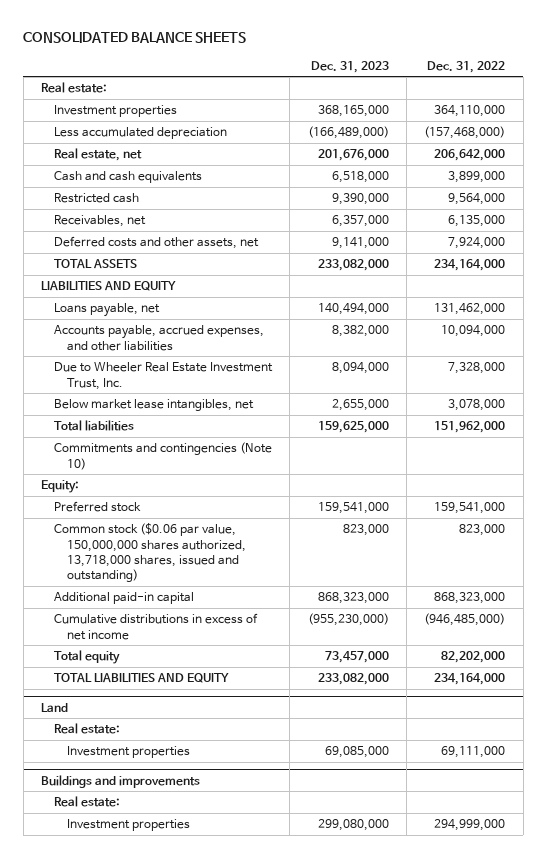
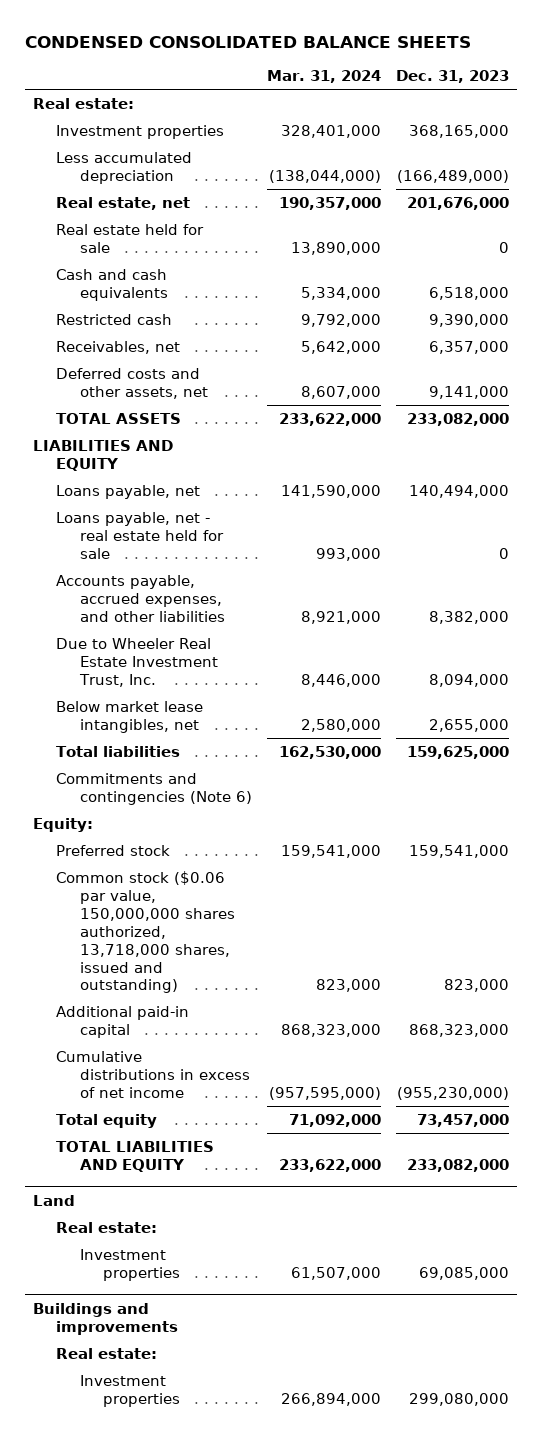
[23,32,247,44] CONSOLIDATED BALANCE SHEETS -> [25,36,472,49] CONDENSED CONSOLIDATED BALANCE SHEETS
[427,60,506,73] Dec. 31, 2022 -> none
none -> [266,70,381,84] Mar. 31, 2024
none -> [56,223,205,253] Real estate held for sale
none -> [56,511,224,559] Loans payable, net - real estate held for sale
[54,442,273,470] Commitments and contingencies (Note 10) -> [56,772,252,805] Commitments and contingencies (Note 6)

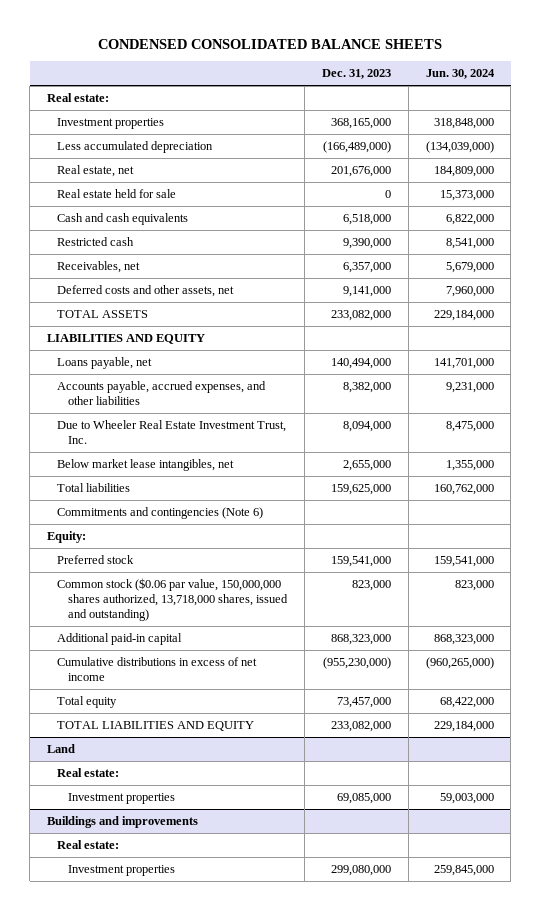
[266,70,381,84] Mar. 31, 2024 -> none
none -> [425,69,495,80] Jun. 30, 2024
[56,511,224,559] Loans payable, net - real estate held for sale -> none

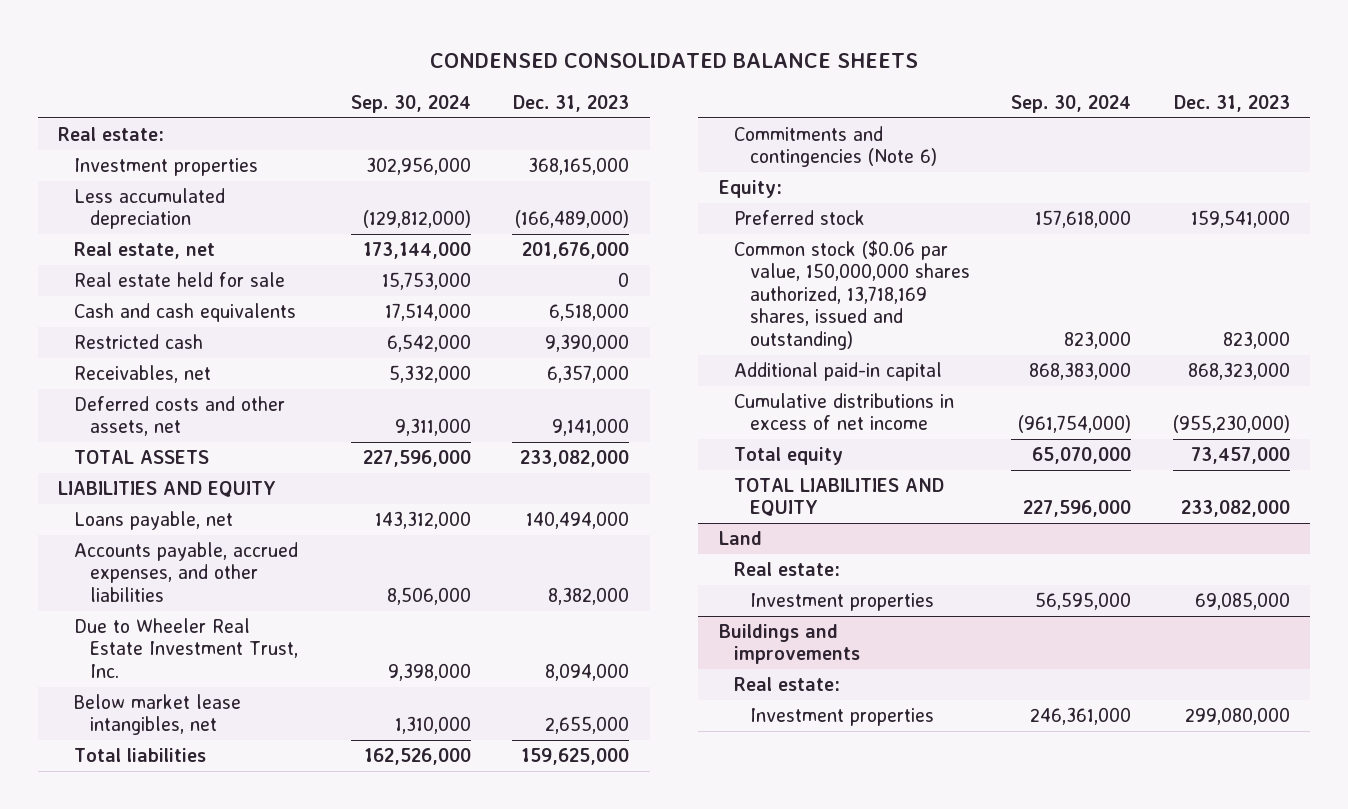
[425,69,495,80] Jun. 30, 2024 -> none
none -> [351,94,472,113] Sep. 30, 2024
[57,578,289,621] Common stock ($0.06 par value, 150,000,000 shares authorized, 13,718,000 shares, issued and outstanding) -> [734,239,971,350] Common stock ($0.06 par value, 150,000,000 shares authorized, 13,718,169 shares, issued and outstanding)

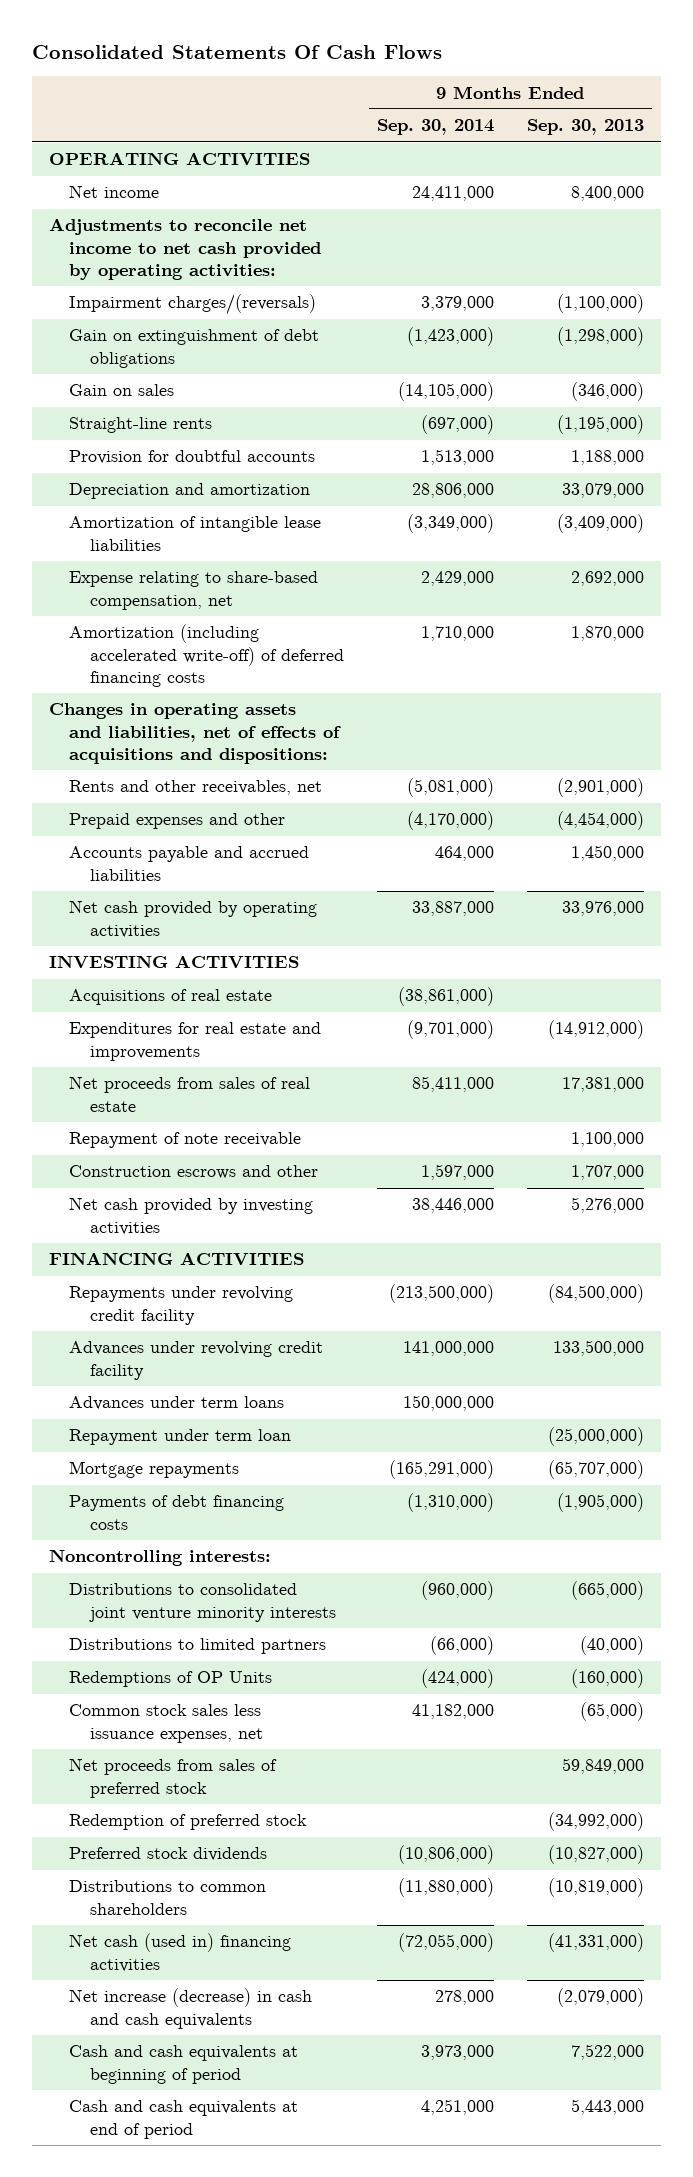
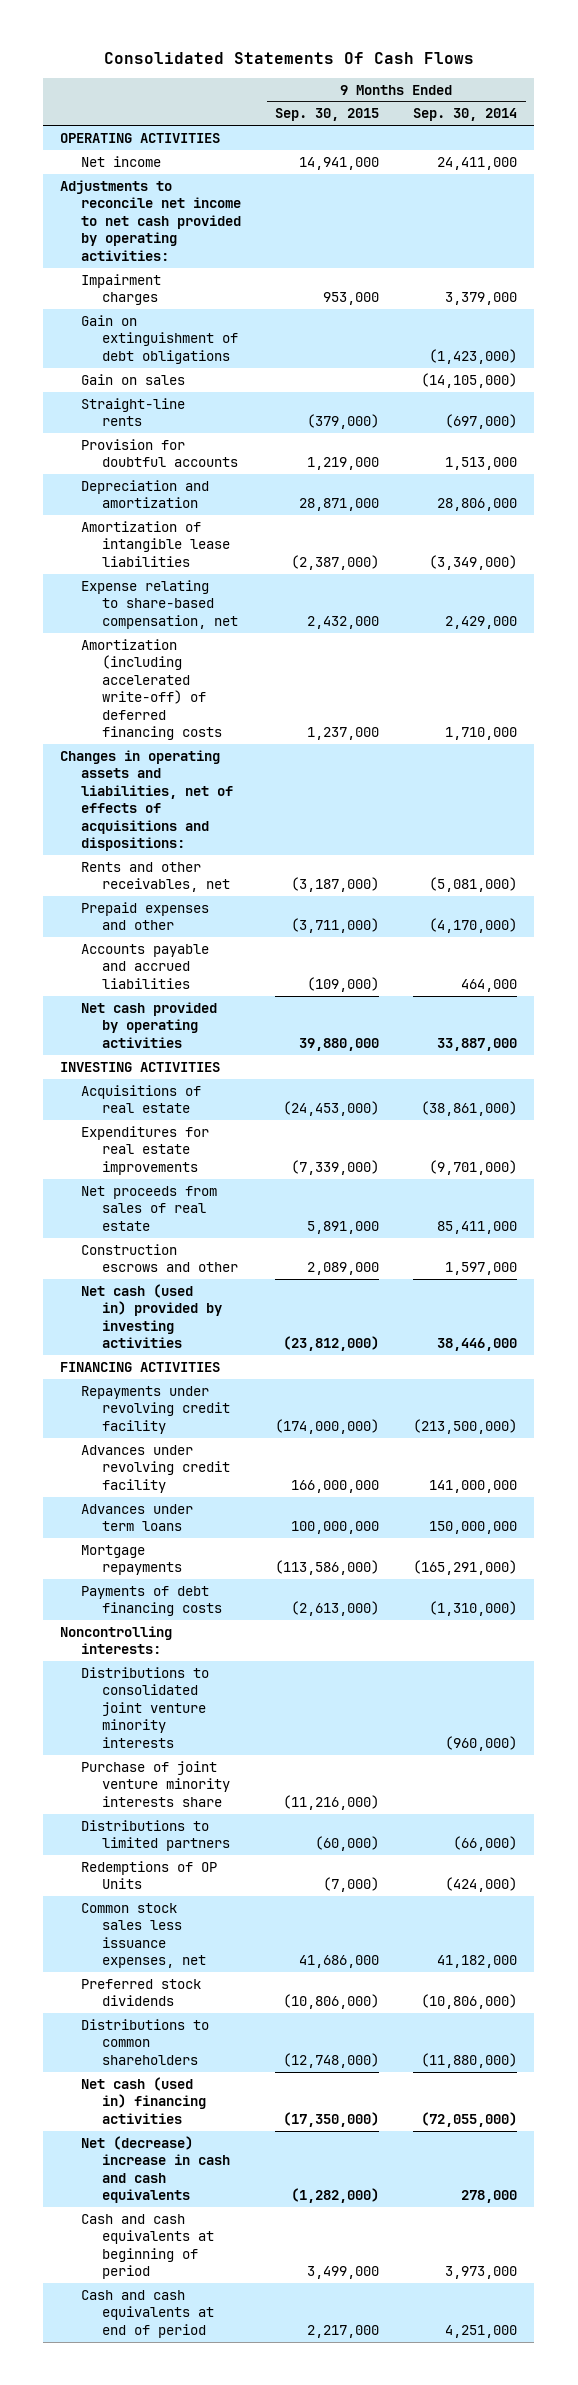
[526,119,644,136] Sep. 30, 2013 -> none
none -> [275,108,380,122] Sep. 30, 2015
[69,294,317,316] Impairment charges/(reversals) -> [81,273,162,306] Impairment charges
[69,1022,322,1061] Expenditures for real estate and improvements -> [81,1125,210,1175] Expenditures for real estate improvements
[69,1132,302,1149] Repayment of note receivable -> none
[69,1197,314,1235] Net cash provided by investing activities -> [81,1283,222,1349] Net cash (used in) provided by investing activities
[69,1429,292,1446] Repayment under term loan -> none
none -> [81,1760,230,1807] Purchase of joint venture minority interests share
[69,1758,278,1798] Net proceeds from sales of preferred stock -> none
[69,1814,308,1831] Redemption of preferred stock -> none
[69,1988,313,2029] Net increase (decrease) in cash and cash equivalents -> [81,2135,230,2204] Net (decrease) increase in cash and cash equivalents

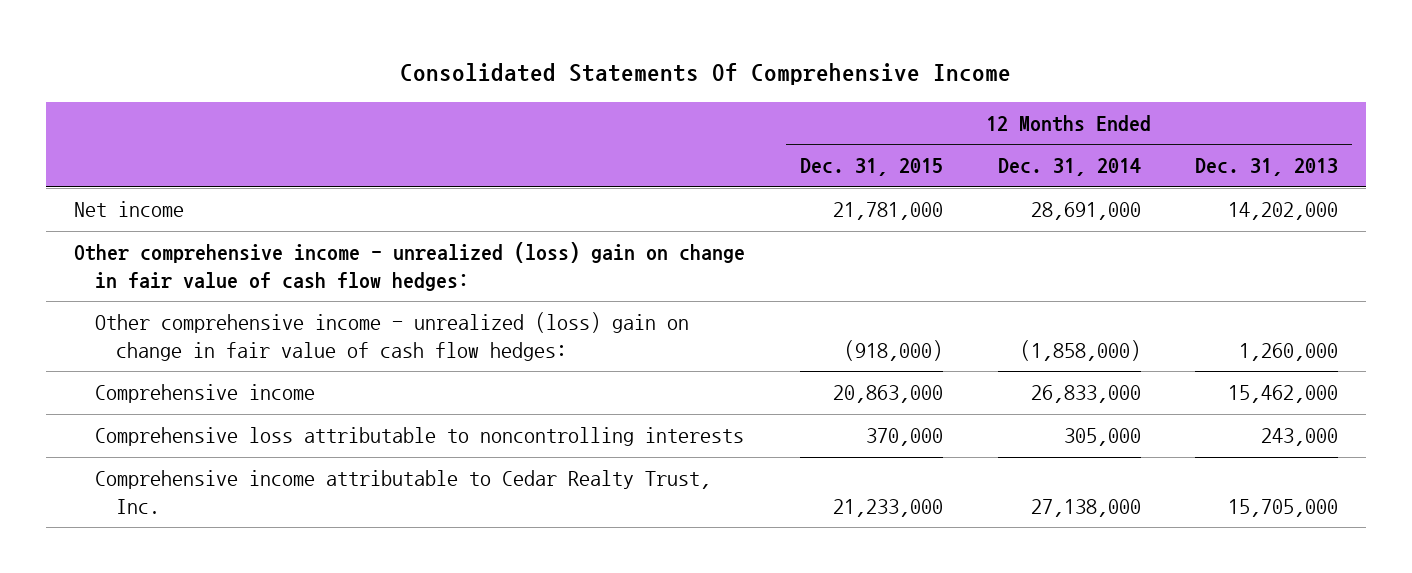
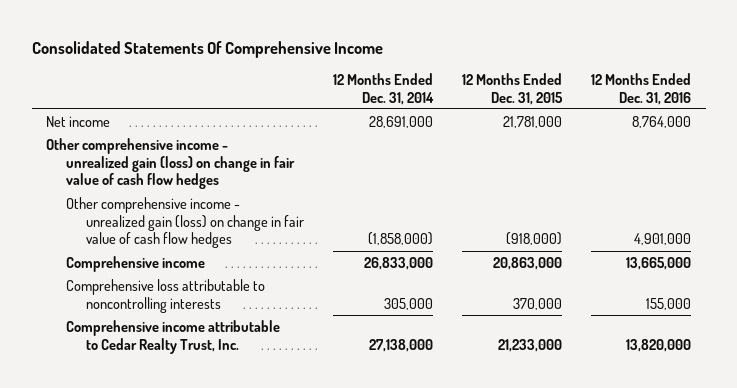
[1195,158,1339,177] Dec. 31, 2013 -> none
none -> [591,72,692,105] 12 Months Ended Dec. 31, 2016
[73,242,745,291] Other comprehensive income - unrealized (loss) gain on change in fair value of cash flow hedges: -> [46,137,295,190] Other comprehensive income - unrealized gain (loss) on change in fair value of cash flow hedges
[94,312,689,361] Other comprehensive income - unrealized (loss) gain on change in fair value of cash flow hedges: -> [65,196,304,249] Other comprehensive income - unrealized gain (loss) on change in fair value of cash flow hedges

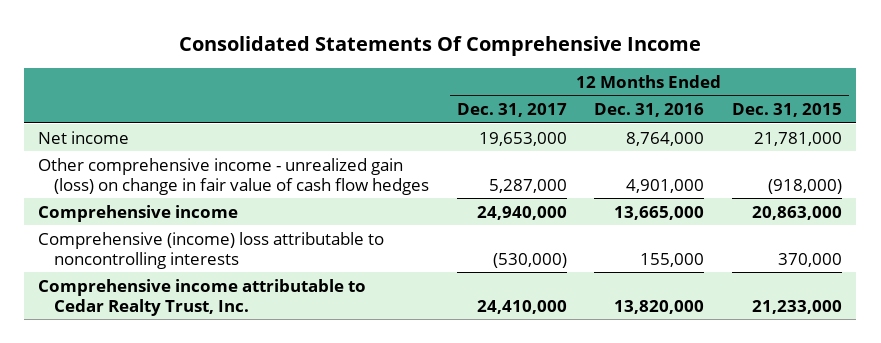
[332,72,434,105] 12 Months Ended Dec. 31, 2014 -> none
none -> [456,103,567,118] Dec. 31, 2017
[46,137,295,190] Other comprehensive income - unrealized gain (loss) on change in fair value of cash flow hedges -> none
[65,278,265,313] Comprehensive loss attributable to noncontrolling interests -> [38,231,385,269] Comprehensive (income) loss attributable to noncontrolling interests

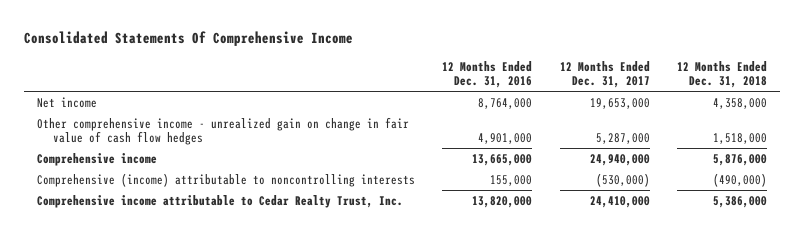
[732,103,843,118] Dec. 31, 2015 -> none
none -> [676,60,767,89] 12 Months Ended Dec. 31, 2018
[38,157,429,195] Other comprehensive income - unrealized gain (loss) on change in fair value of cash flow hedges -> [37,116,410,146] Other comprehensive income - unrealized gain on change in fair value of cash flow hedges
[38,231,385,269] Comprehensive (income) loss attributable to noncontrolling interests -> [37,172,416,187] Comprehensive (income) attributable to noncontrolling interests

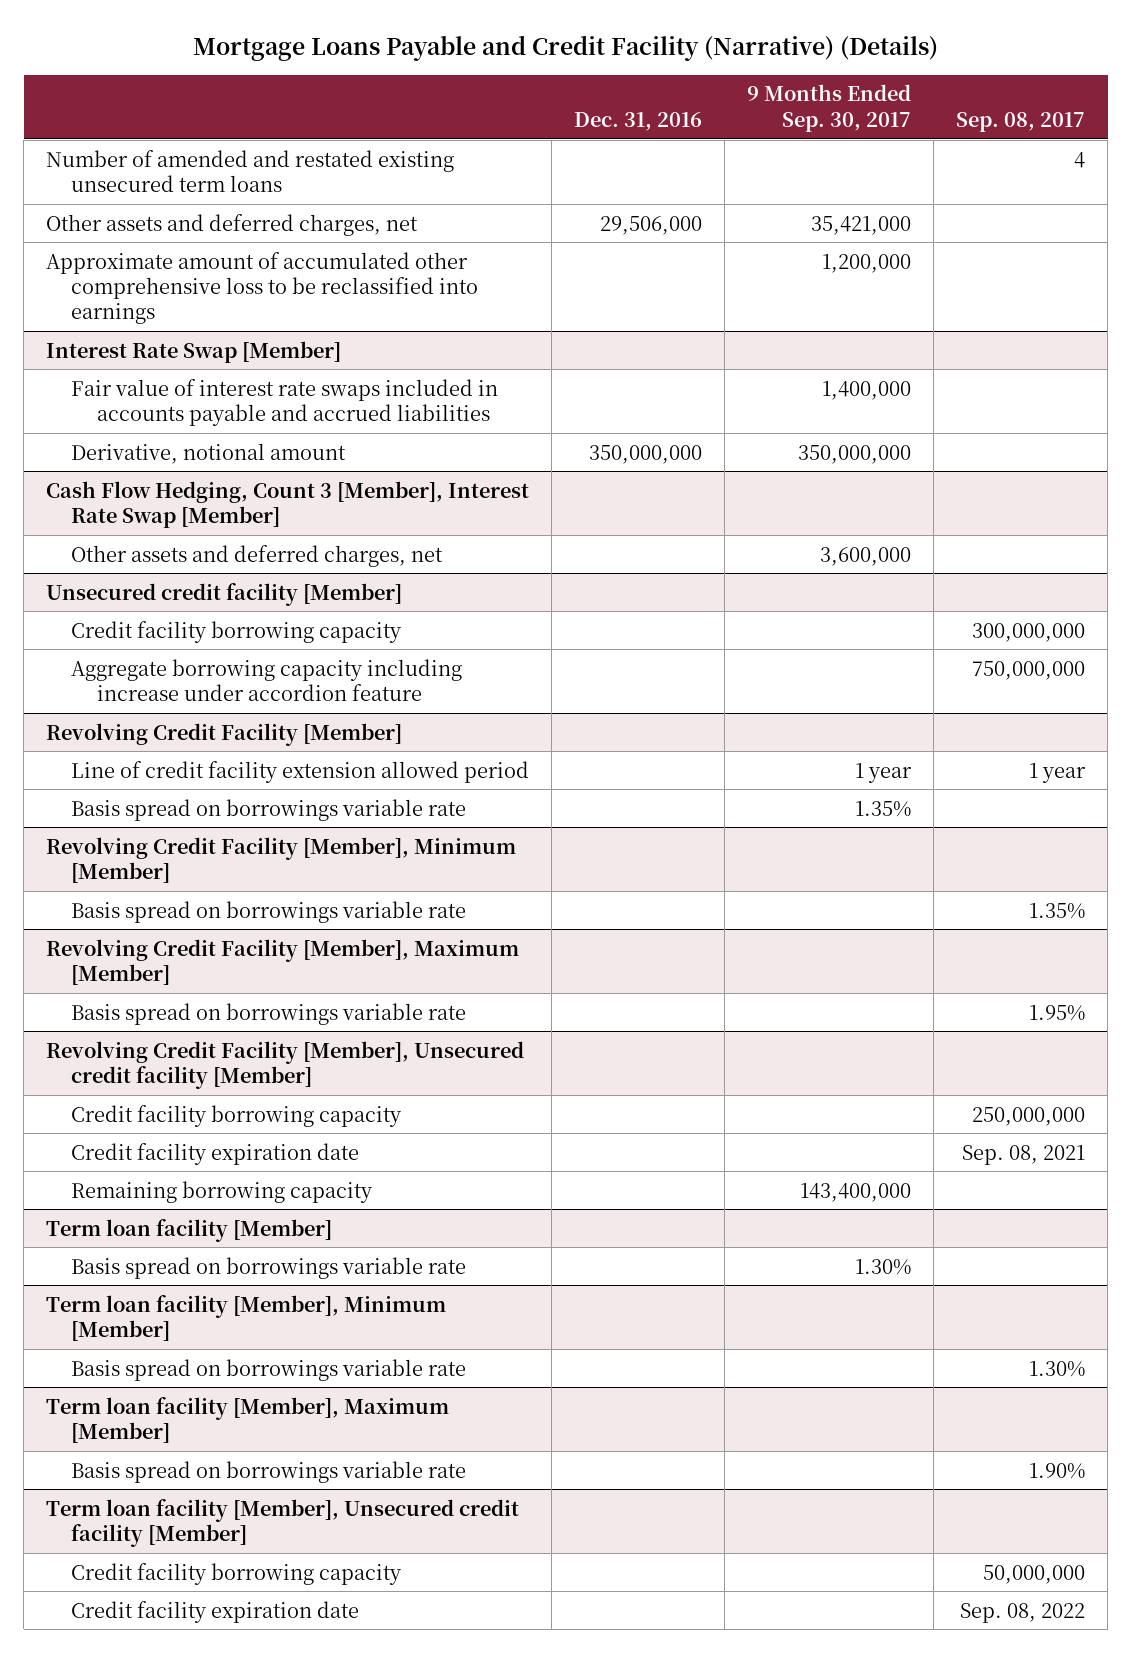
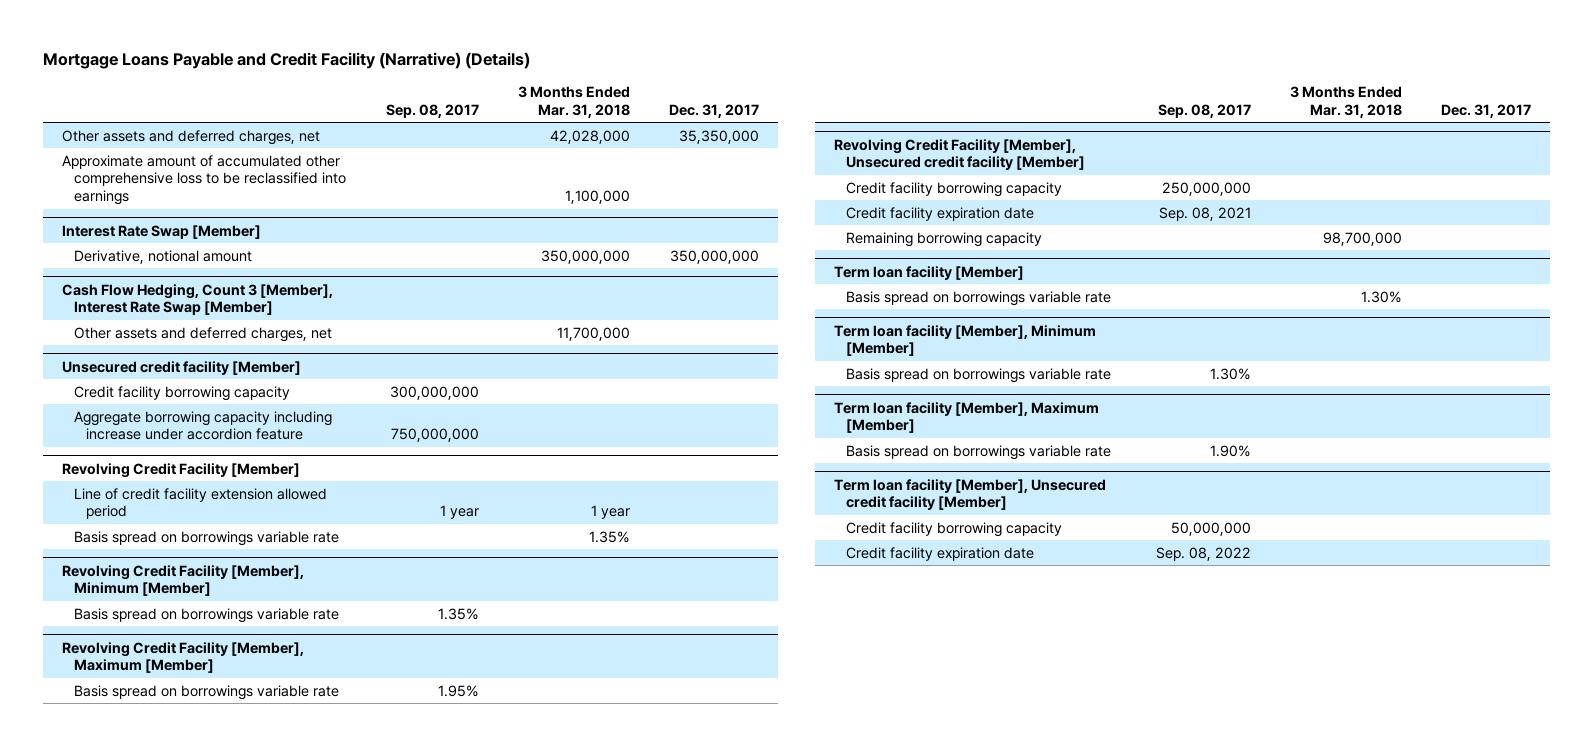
[574,111,703,131] Dec. 31, 2016 -> none
[747,84,912,132] 9 Months Ended Sep. 30, 2017 -> none
none -> [518,86,631,119] 3 Months Ended Mar. 31, 2018
none -> [668,104,759,119] Dec. 31, 2017
[46,149,455,192] Number of amended and restated existing unsecured term loans -> none
[71,378,499,426] Fair value of interest rate swaps included in accounts payable and accrued liabilities -> none

